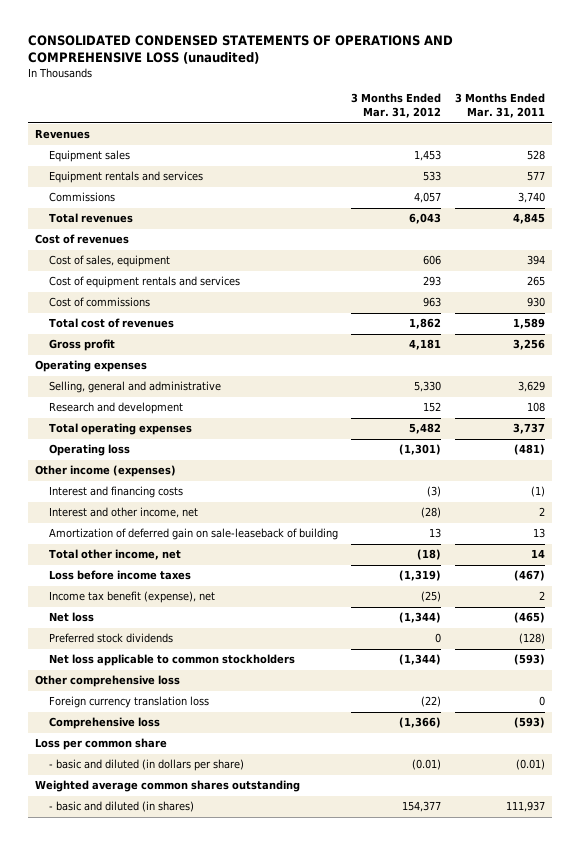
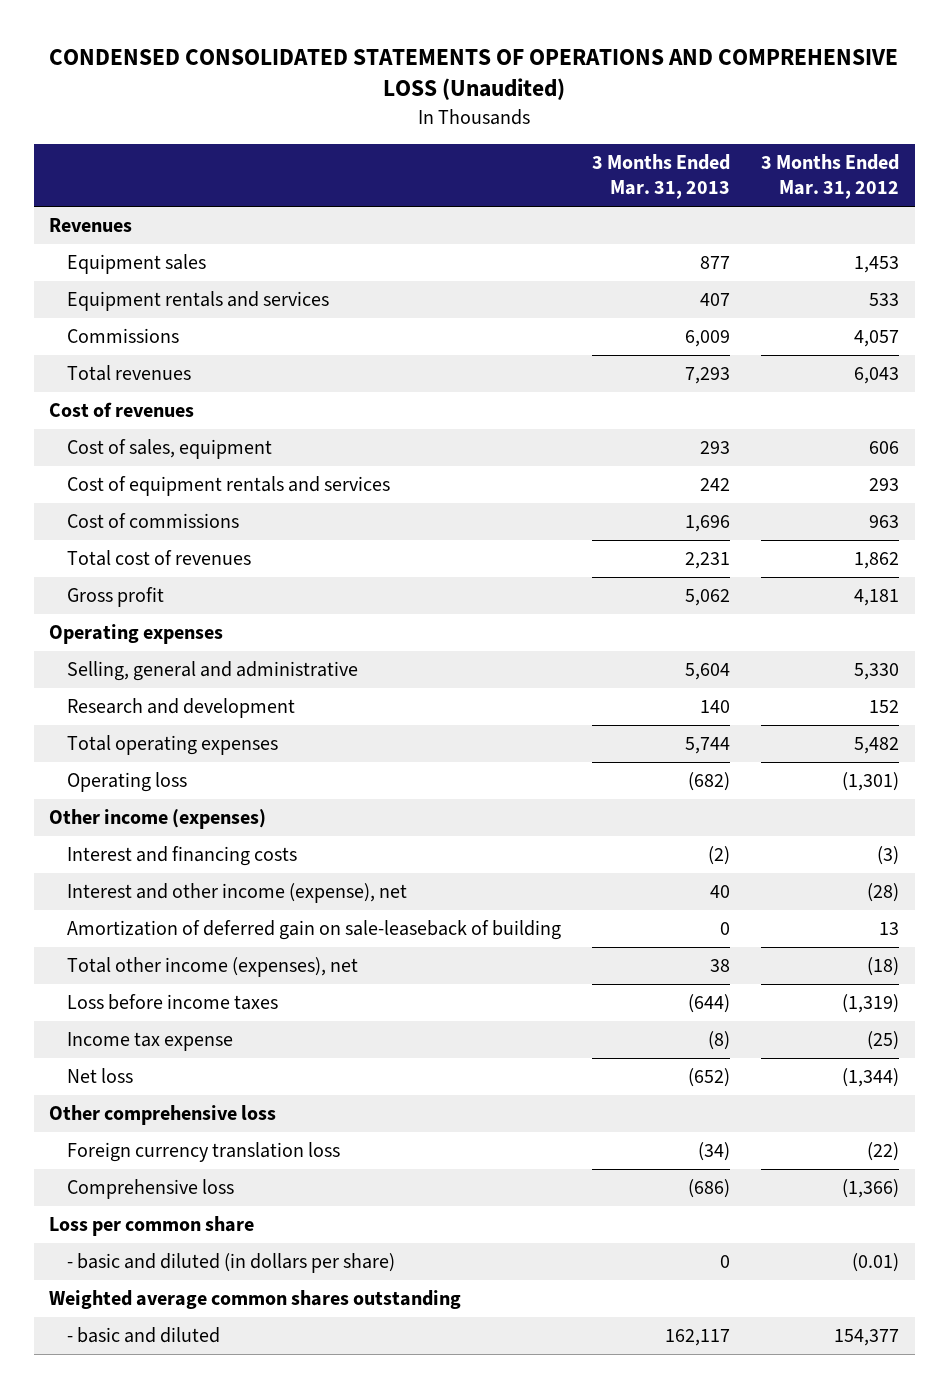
[27,34,453,64] CONSOLIDATED CONDENSED STATEMENTS OF OPERATIONS AND COMPREHENSIVE LOSS (unaudited) -> [49,49,899,101] CONDENSED CONSOLIDATED STATEMENTS OF OPERATIONS AND COMPREHENSIVE LOSS (Unaudited)
[454,93,545,119] 3 Months Ended Mar. 31, 2011 -> none
none -> [592,154,731,200] 3 Months Ended Mar. 31, 2013
[48,507,198,519] Interest and other income, net -> [66,883,407,904] Interest and other income (expense), net
[48,549,181,561] Total other income, net -> [66,957,358,978] Total other income (expenses), net
[48,591,215,604] Income tax benefit (expense), net -> [66,1032,233,1052] Income tax expense
[48,633,173,644] Preferred stock dividends -> none
[48,654,295,667] Net loss applicable to common stockholders -> none
[48,801,194,813] - basic and diluted (in shares) -> [66,1327,220,1344] - basic and diluted

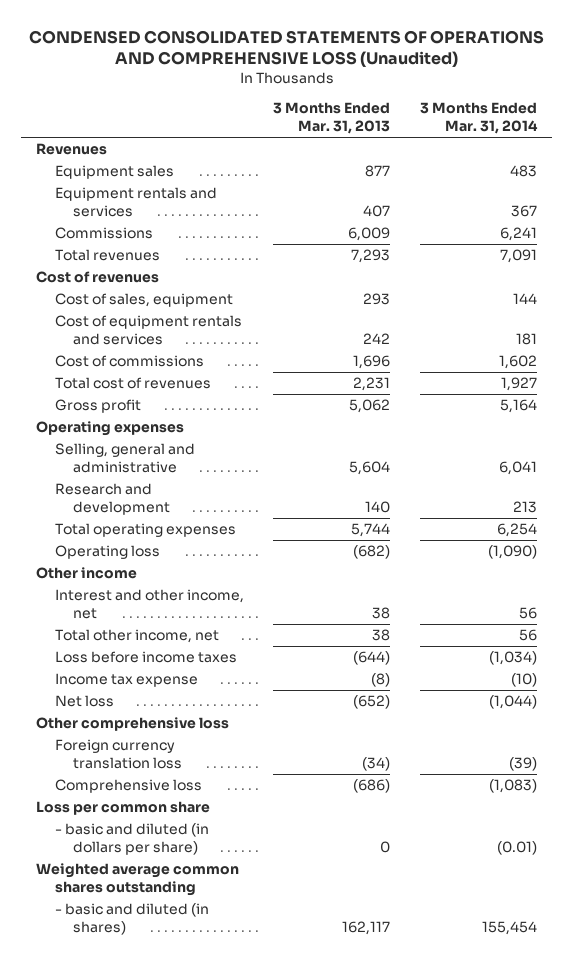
[761,154,900,200] 3 Months Ended Mar. 31, 2012 -> none
none -> [420,102,539,134] 3 Months Ended Mar. 31, 2014
[66,846,297,867] Interest and financing costs -> none
[66,920,561,941] Amortization of deferred gain on sale-leaseback of building -> none
[49,809,267,830] Other income (expenses) -> [36,567,138,580] Other income
[66,883,407,904] Interest and other income (expense), net -> [54,589,244,619] Interest and other income, net
[710,885,731,899] 40 -> [372,606,391,619] 38
[66,957,358,978] Total other income (expenses), net -> [54,629,219,644] Total other income, net
[66,1327,220,1344] - basic and diluted -> [54,903,209,935] - basic and diluted (in shares)

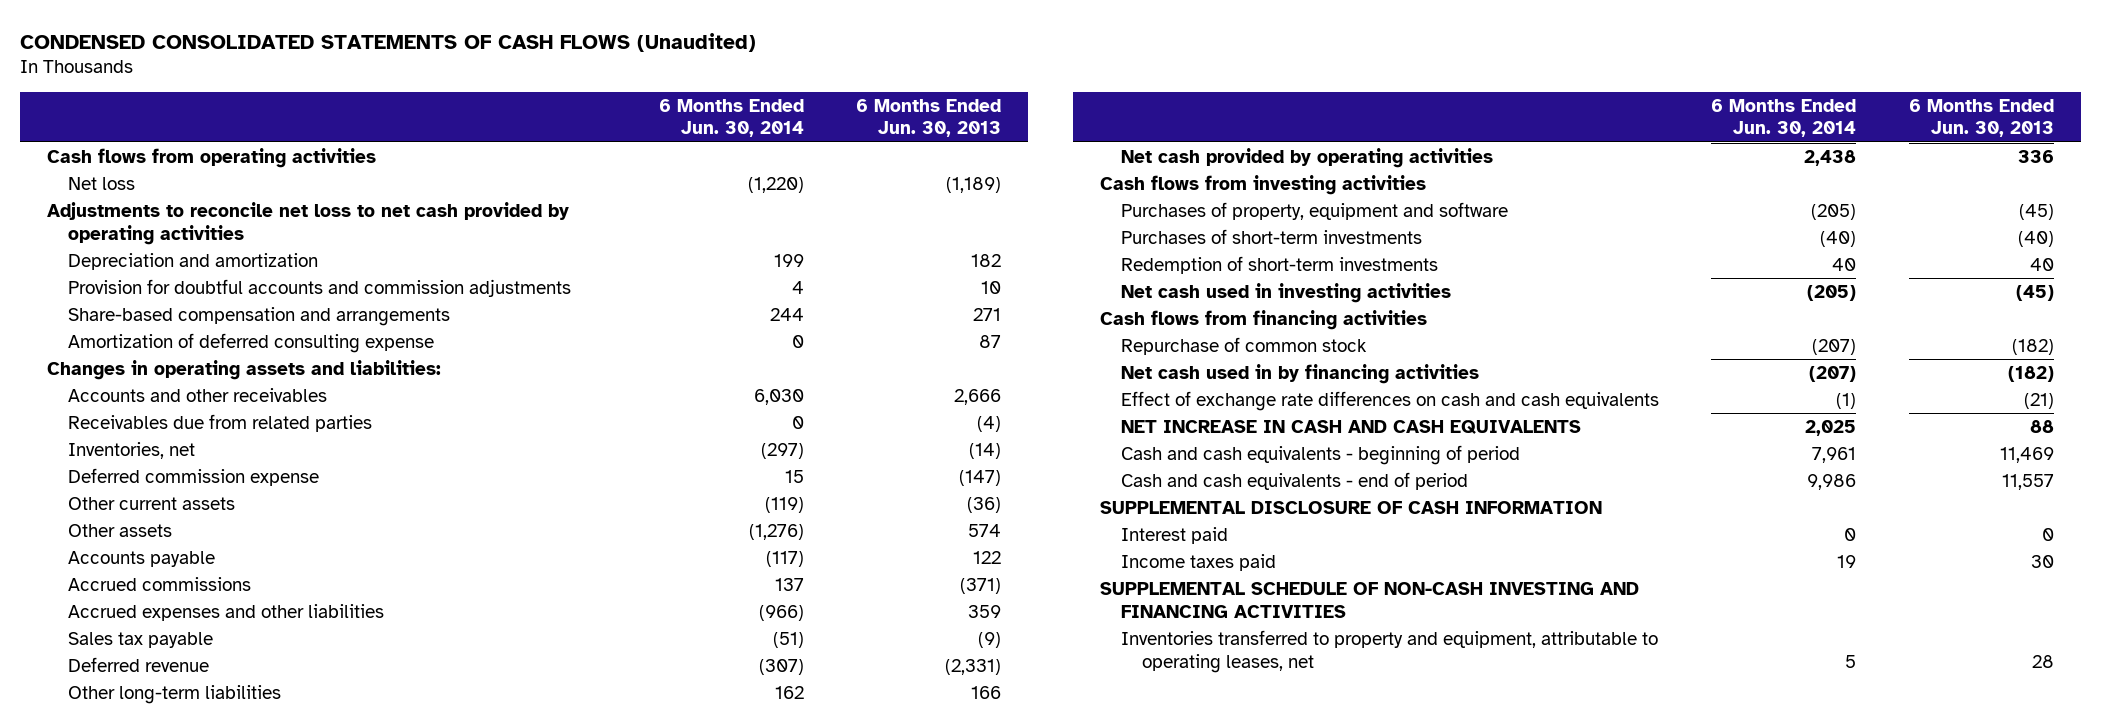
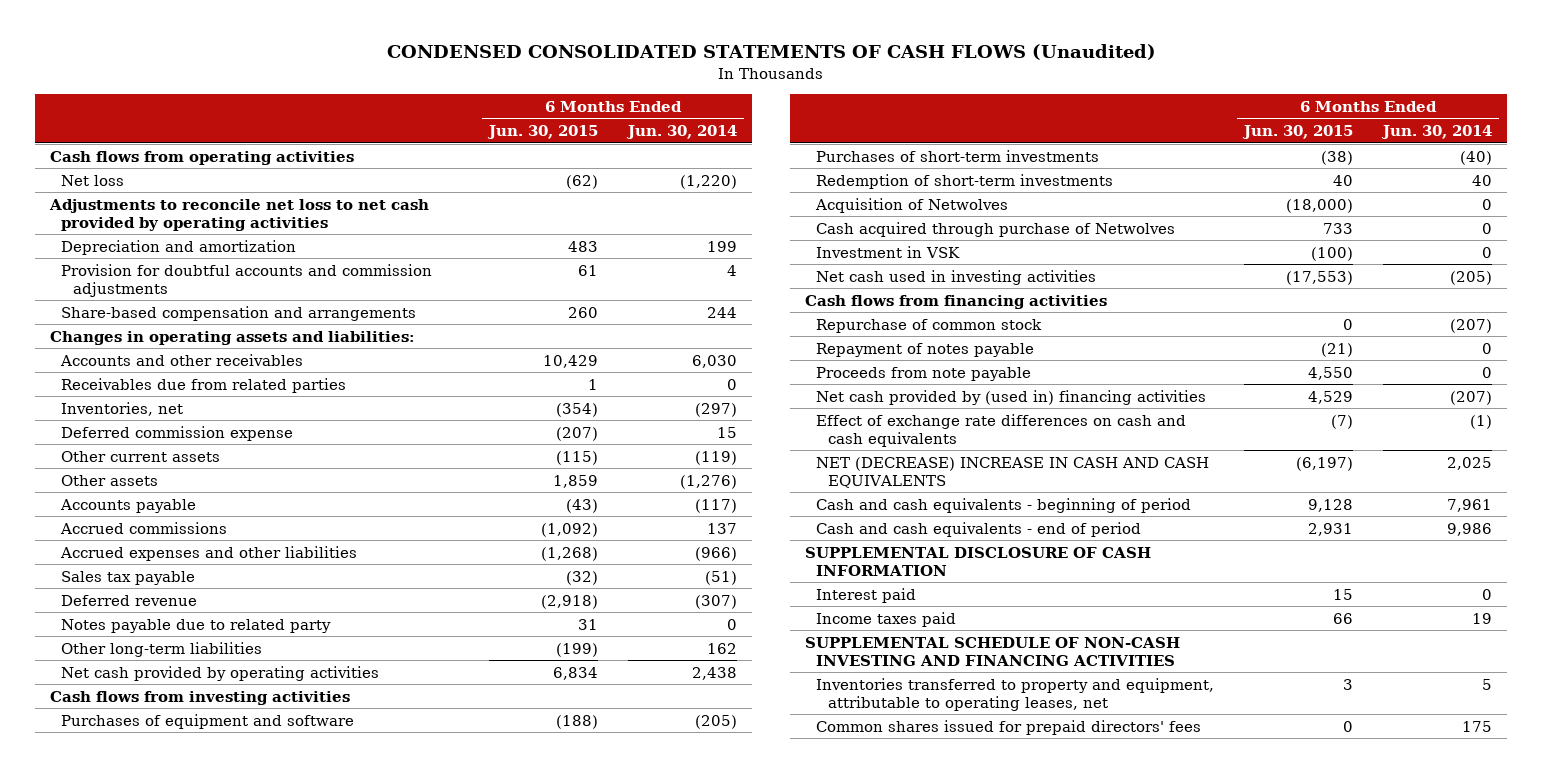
[856,98,1002,138] 6 Months Ended Jun. 30, 2013 -> none
none -> [487,124,599,139] Jun. 30, 2015
[67,332,434,353] Amortization of deferred consulting expense -> none
none -> [61,618,332,633] Notes payable due to related party
[1120,201,1508,220] Purchases of property, equipment and software -> [61,713,355,729] Purchases of equipment and software
none -> [815,197,1009,213] Acquisition of Netwolves
none -> [816,221,1176,237] Cash acquired through purchase of Netwolves
none -> [816,245,961,258] Investment in VSK
none -> [816,342,1035,357] Repayment of notes payable
none -> [816,366,1032,381] Proceeds from note payable
[1120,363,1479,384] Net cash used in by financing activities -> [816,389,1207,405] Net cash provided by (used in) financing activities
[1120,419,1581,434] NET INCREASE IN CASH AND CASH EQUIVALENTS -> [816,456,1210,488] NET (DECREASE) INCREASE IN CASH AND CASH EQUIVALENTS
none -> [816,719,1202,735] Common shares issued for prepaid directors' fees

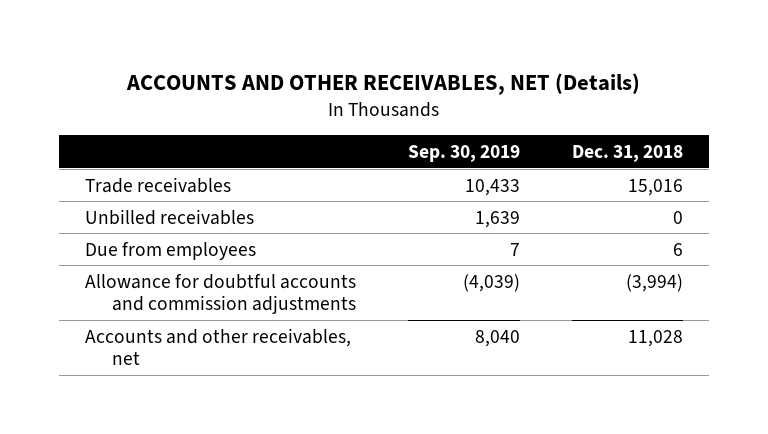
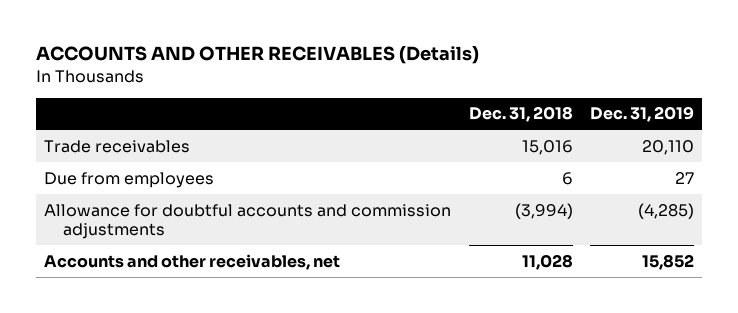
[126,72,641,95] ACCOUNTS AND OTHER RECEIVABLES, NET (Details) -> [35,46,479,65] ACCOUNTS AND OTHER RECEIVABLES (Details)
[408,144,521,162] Sep. 30, 2019 -> none
none -> [589,106,694,123] Dec. 31, 2019
[85,208,255,225] Unbilled receivables -> none

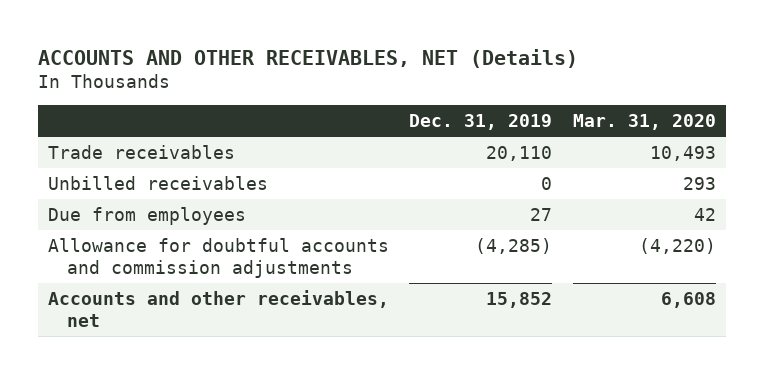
[35,46,479,65] ACCOUNTS AND OTHER RECEIVABLES (Details) -> [38,48,579,68] ACCOUNTS AND OTHER RECEIVABLES, NET (Details)
[468,106,573,123] Dec. 31, 2018 -> none
none -> [572,114,716,131] Mar. 31, 2020
none -> [48,175,269,190] Unbilled receivables

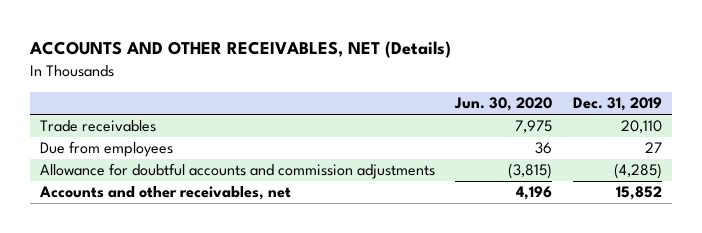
[572,114,716,131] Mar. 31, 2020 -> none
none -> [454,97,553,112] Jun. 30, 2020
[48,175,269,190] Unbilled receivables -> none

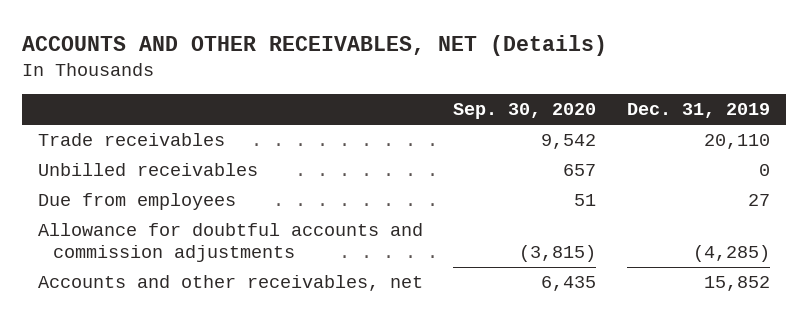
[454,97,553,112] Jun. 30, 2020 -> none
none -> [453,103,597,120] Sep. 30, 2020
none -> [37,163,258,177] Unbilled receivables

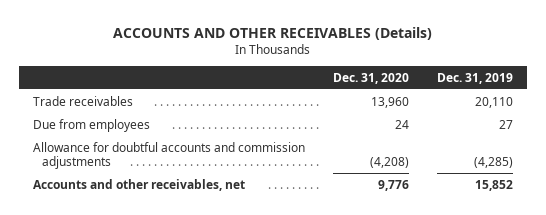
[22,34,608,56] ACCOUNTS AND OTHER RECEIVABLES, NET (Details) -> [113,26,433,40] ACCOUNTS AND OTHER RECEIVABLES (Details)
[453,103,597,120] Sep. 30, 2020 -> none
none -> [333,72,410,84] Dec. 31, 2020
[37,163,258,177] Unbilled receivables -> none

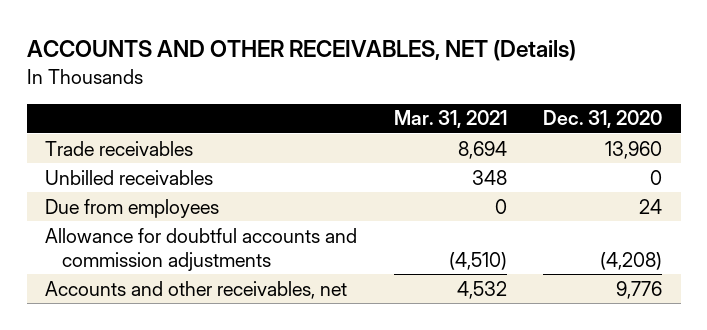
[113,26,433,40] ACCOUNTS AND OTHER RECEIVABLES (Details) -> [26,40,576,62] ACCOUNTS AND OTHER RECEIVABLES, NET (Details)
[436,72,513,84] Dec. 31, 2019 -> none
none -> [393,110,507,129] Mar. 31, 2021
none -> [45,169,214,185] Unbilled receivables

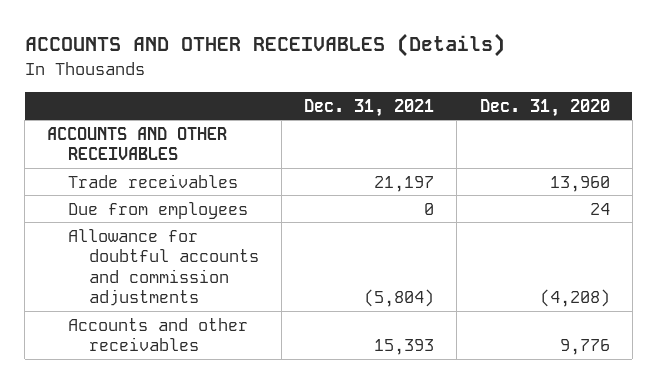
[26,40,576,62] ACCOUNTS AND OTHER RECEIVABLES, NET (Details) -> [24,33,505,58] ACCOUNTS AND OTHER RECEIVABLES (Details)
[393,110,507,129] Mar. 31, 2021 -> none
none -> [304,98,435,117] Dec. 31, 2021
none -> [47,126,228,161] ACCOUNTS AND OTHER RECEIVABLES
[45,169,214,185] Unbilled receivables -> none
[45,280,348,299] Accounts and other receivables, net -> [68,317,249,352] Accounts and other receivables

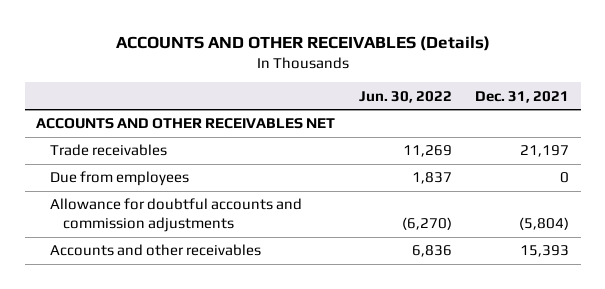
[479,98,610,117] Dec. 31, 2020 -> none
none -> [358,90,452,103] Jun. 30, 2022
[47,126,228,161] ACCOUNTS AND OTHER RECEIVABLES -> [36,118,336,130] ACCOUNTS AND OTHER RECEIVABLES NET

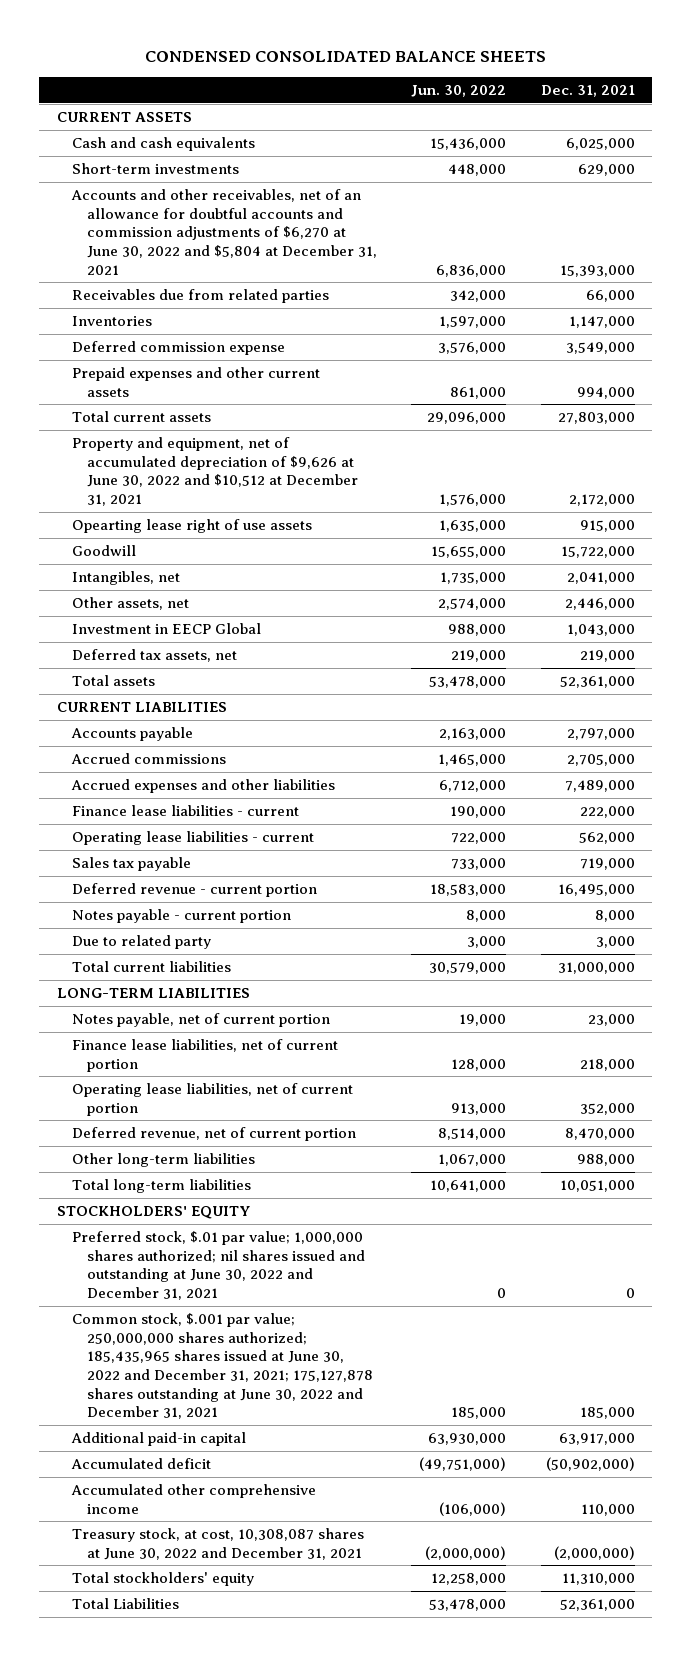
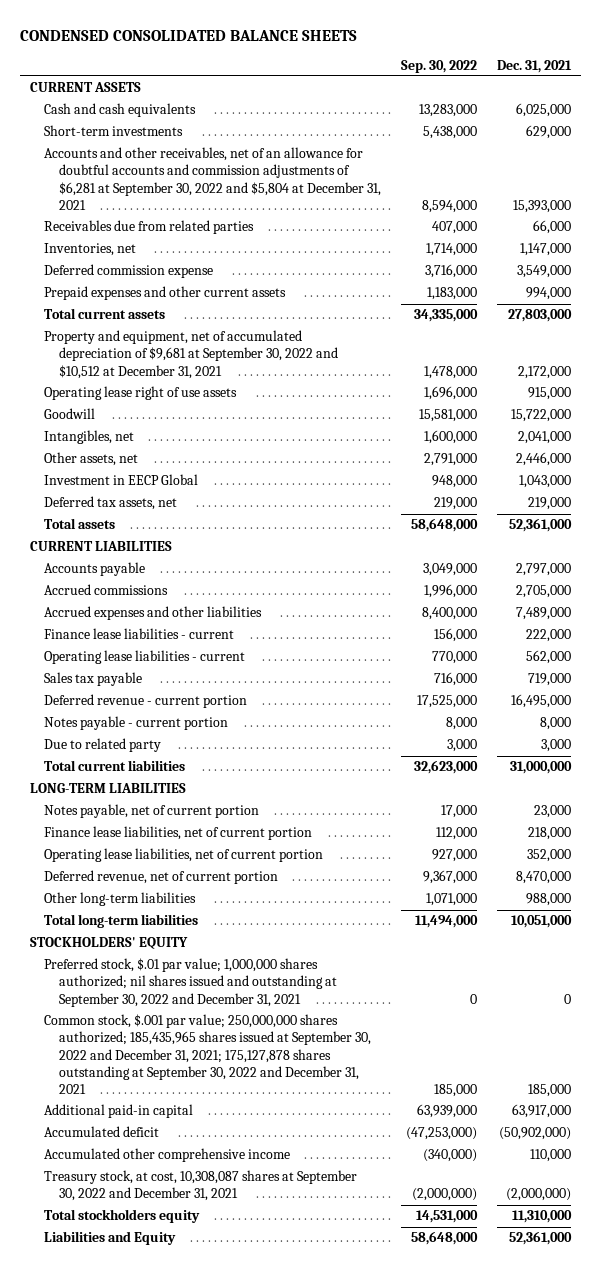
[411,85,507,98] Jun. 30, 2022 -> none
none -> [400,59,477,73] Sep. 30, 2022
[70,188,378,275] Accounts and other receivables, net of an allowance for doubtful accounts and commission adjustments of $6,270 at June 30, 2022 and $5,804 at December 31, 2021 -> [44,147,381,210] Accounts and other receivables, net of an allowance for doubtful accounts and commission adjustments of $6,281 at September 30, 2022 and $5,804 at December 31, 2021
[71,315,152,326] Inventories -> [44,243,137,257] Inventories, net
[71,436,359,506] Property and equipment, net of accumulated depreciation of $9,626 at June 30, 2022 and $10,512 at December 31, 2021 -> [44,330,338,379] Property and equipment, net of accumulated depreciation of $9,681 at September 30, 2022 and $10,512 at December 31, 2021
[71,518,312,533] Opearting lease right of use assets -> [44,386,238,401] Operating lease right of use assets
[71,1230,366,1300] Preferred stock, $.01 par value; 1,000,000 shares authorized; nil shares issued and outstanding at June 30, 2022 and December 31, 2021 -> [44,958,337,1007] Preferred stock, $.01 par value; 1,000,000 shares authorized; nil shares issued and outstanding at September 30, 2022 and December 31, 2021
[71,1312,374,1420] Common stock, $.001 par value; 250,000,000 shares authorized; 185,435,965 shares issued at June 30, 2022 and December 31, 2021; 175,127,878 shares outstanding at June 30, 2022 and December 31, 2021 -> [44,1014,371,1094] Common stock, $.001 par value; 250,000,000 shares authorized; 185,435,965 shares issued at September 30, 2022 and December 31, 2021; 175,127,878 shares outstanding at September 30, 2022 and December 31, 2021
[71,1527,364,1560] Treasury stock, at cost, 10,308,087 shares at June 30, 2022 and December 31, 2021 -> [44,1170,358,1202] Treasury stock, at cost, 10,308,087 shares at September 30, 2022 and December 31, 2021
[71,1571,254,1586] Total stockholders' equity -> [44,1209,201,1224] Total stockholders equity
[71,1597,179,1609] Total Liabilities -> [44,1231,177,1246] Liabilities and Equity

